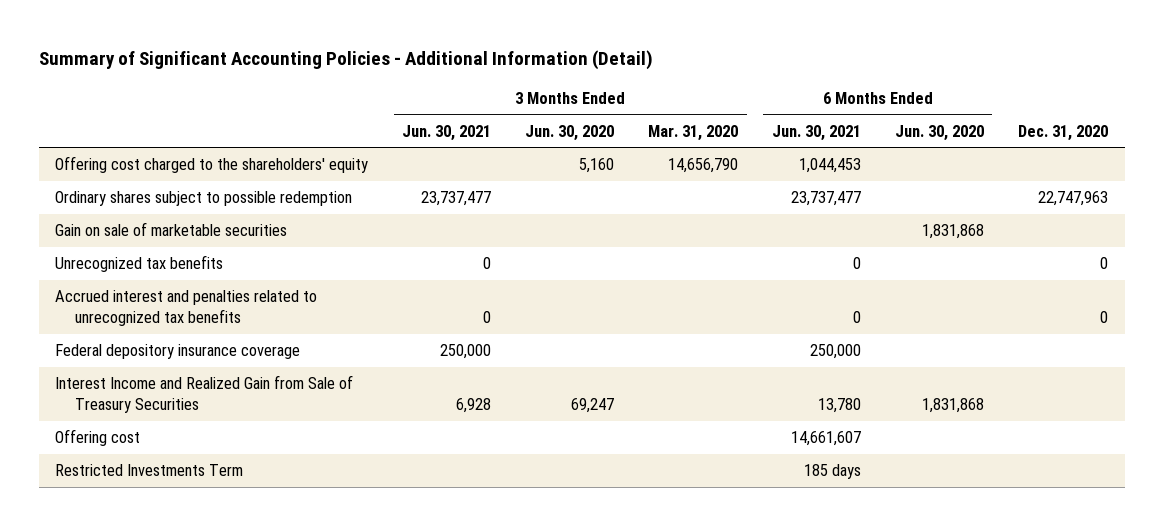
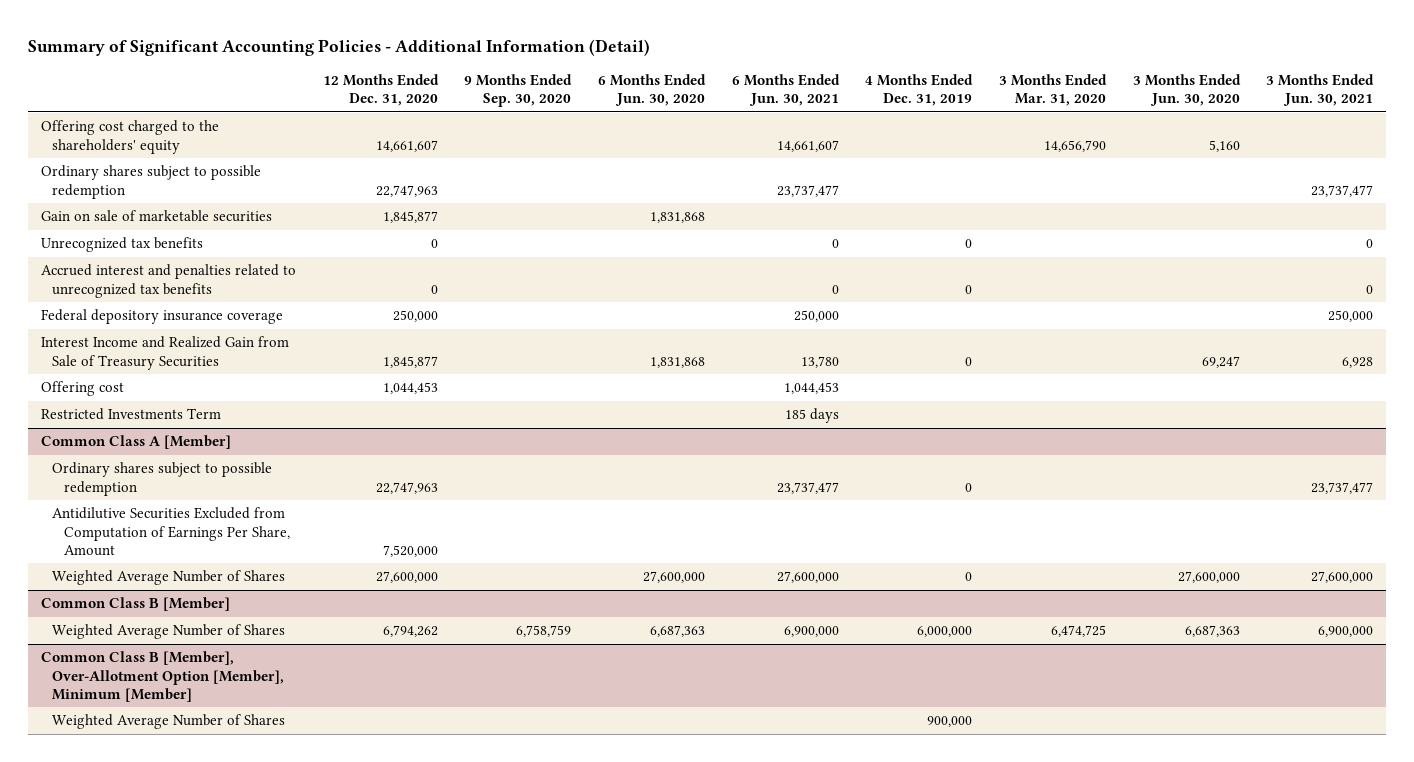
[1017,124,1108,141] Dec. 31, 2020 -> none
none -> [322,74,439,107] 12 Months Ended Dec. 31, 2020
none -> [464,74,573,108] 9 Months Ended Sep. 30, 2020
none -> [865,74,974,107] 4 Months Ended Dec. 31, 2019
[798,158,861,174] 1,044,453 -> [776,139,839,152] 14,661,607
[790,431,861,447] 14,661,607 -> [783,382,839,395] 1,044,453
none -> [41,435,232,450] Common Class A [Member]
none -> [52,462,273,496] Ordinary shares subject to possible redemption
none -> [52,507,290,556] Antidilutive Securities Excluded from Computation of Earnings Per Share, Amount
none -> [52,570,286,586] Weighted Average Number of Shares
none -> [41,597,231,612] Common Class B [Member]
none -> [52,624,286,640] Weighted Average Number of Shares
none -> [41,651,285,702] Common Class B [Member], Over-Allotment Option [Member], Minimum [Member]
none -> [52,714,286,730] Weighted Average Number of Shares

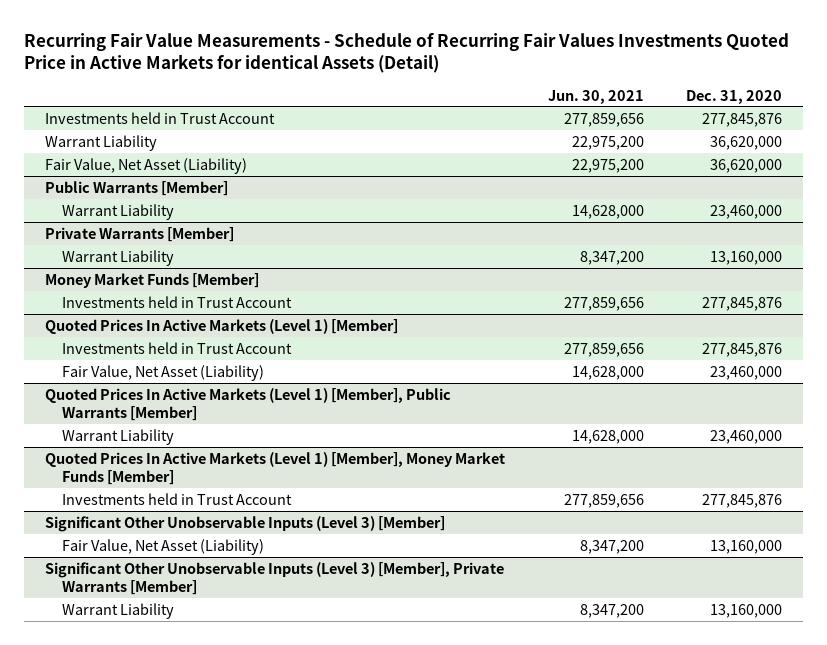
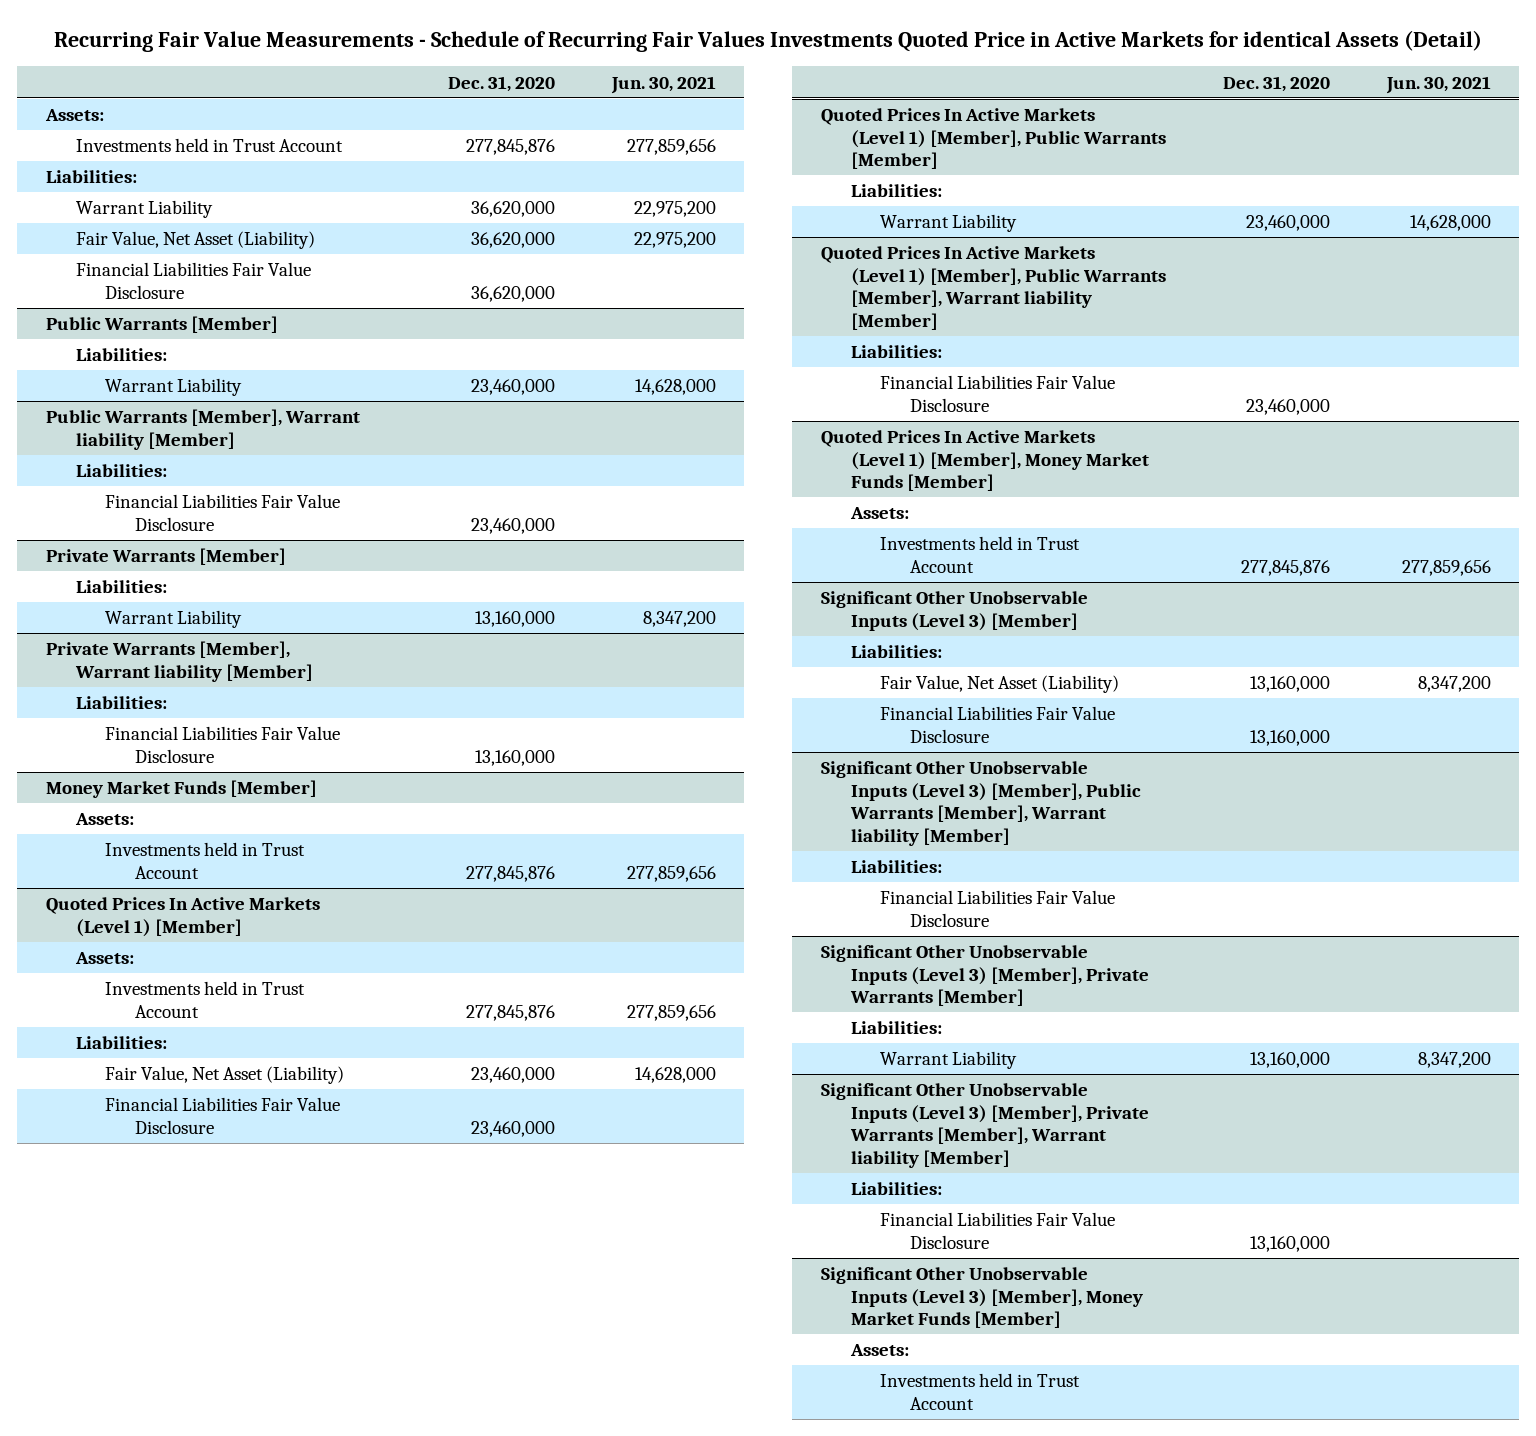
none -> [44,109,104,122] Assets:
none -> [45,170,137,184] Liabilities:
none -> [75,262,311,299] Financial Liabilities Fair Value Disclosure
none -> [75,348,167,362] Liabilities:
none -> [45,409,360,450] Public Warrants [Member], Warrant liability [Member]
none -> [75,464,167,478] Liabilities:
none -> [105,494,341,531] Financial Liabilities Fair Value Disclosure
none -> [75,580,167,594] Liabilities:
none -> [45,641,313,682] Private Warrants [Member], Warrant liability [Member]
none -> [75,696,167,710] Liabilities:
none -> [105,726,341,763] Financial Liabilities Fair Value Disclosure
none -> [74,813,134,826] Assets:
none -> [74,952,134,965] Assets:
none -> [75,1036,167,1050] Liabilities:
none -> [105,1097,341,1134] Financial Liabilities Fair Value Disclosure
none -> [850,184,942,198] Liabilities:
none -> [820,246,1166,330] Quoted Prices In Active Markets (Level 1) [Member], Public Warrants [Member], Warrant liability [Member]
none -> [850,345,942,359] Liabilities:
none -> [880,375,1116,412] Financial Liabilities Fair Value Disclosure
none -> [849,507,909,520] Assets:
none -> [850,645,942,659] Liabilities:
none -> [880,706,1116,743] Financial Liabilities Fair Value Disclosure
none -> [820,761,1141,846] Significant Other Unobservable Inputs (Level 3) [Member], Public Warrants [Member], Warrant liability [Member]
none -> [850,860,942,874] Liabilities:
none -> [880,890,1116,927] Financial Liabilities Fair Value Disclosure
none -> [850,1021,942,1035] Liabilities:
none -> [820,1083,1149,1168] Significant Other Unobservable Inputs (Level 3) [Member], Private Warrants [Member], Warrant liability [Member]
none -> [850,1182,942,1196] Liabilities:
none -> [880,1212,1116,1249] Financial Liabilities Fair Value Disclosure
none -> [820,1267,1143,1329] Significant Other Unobservable Inputs (Level 3) [Member], Money Market Funds [Member]
none -> [849,1344,909,1357] Assets:
none -> [880,1373,1081,1410] Investments held in Trust Account

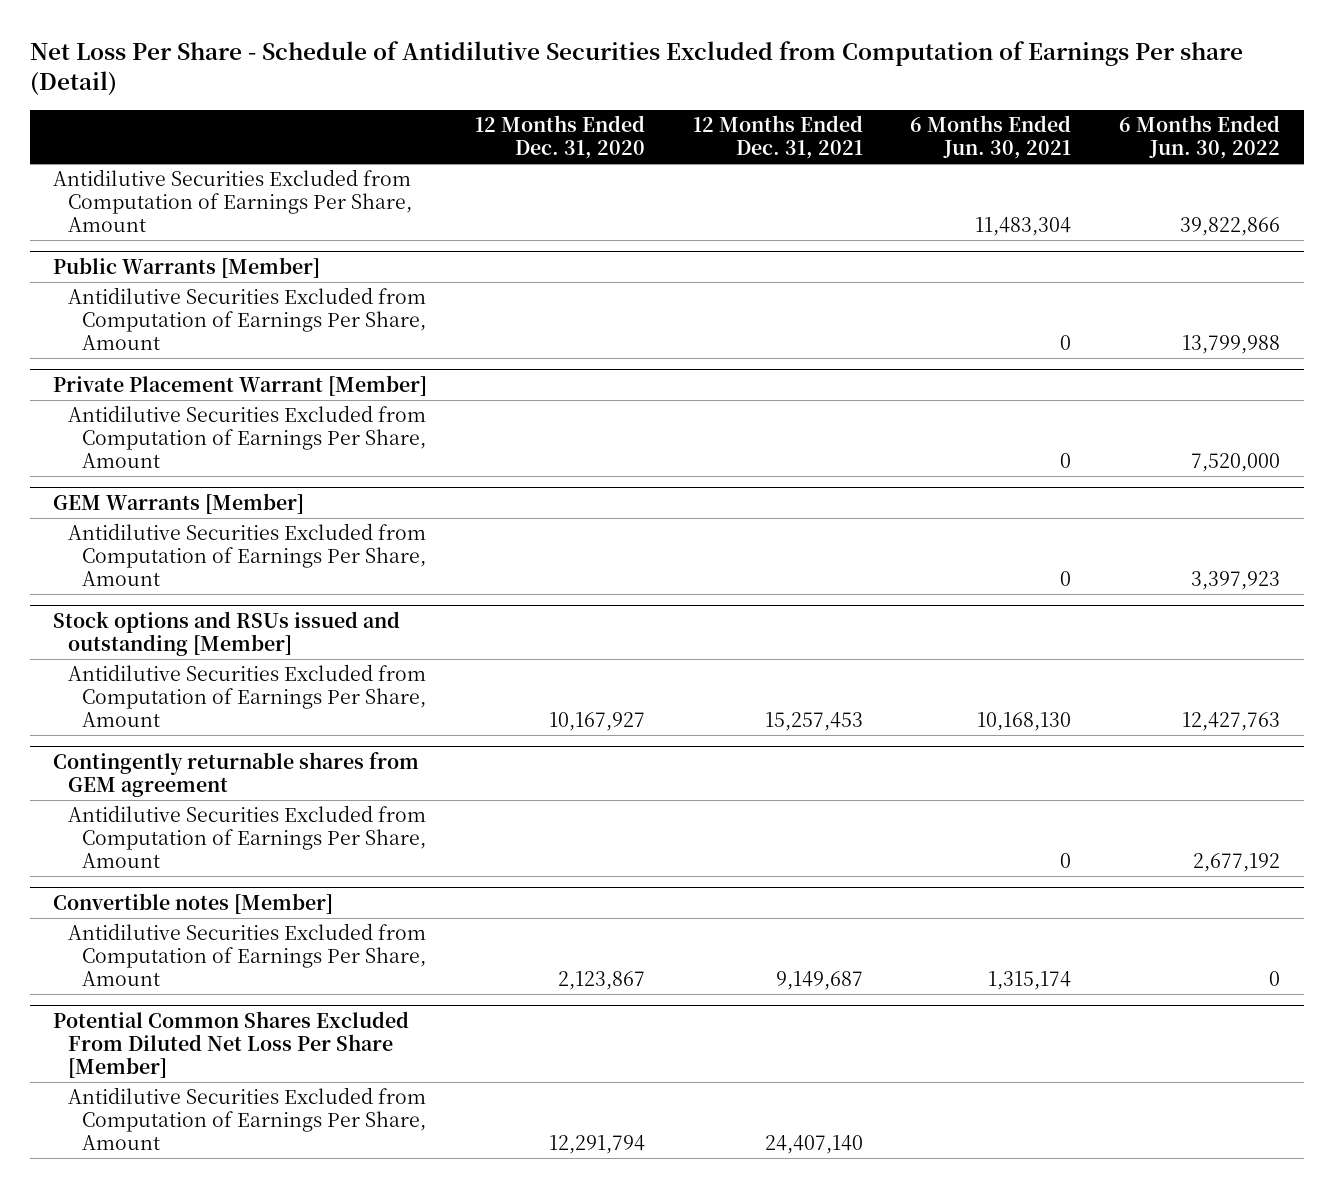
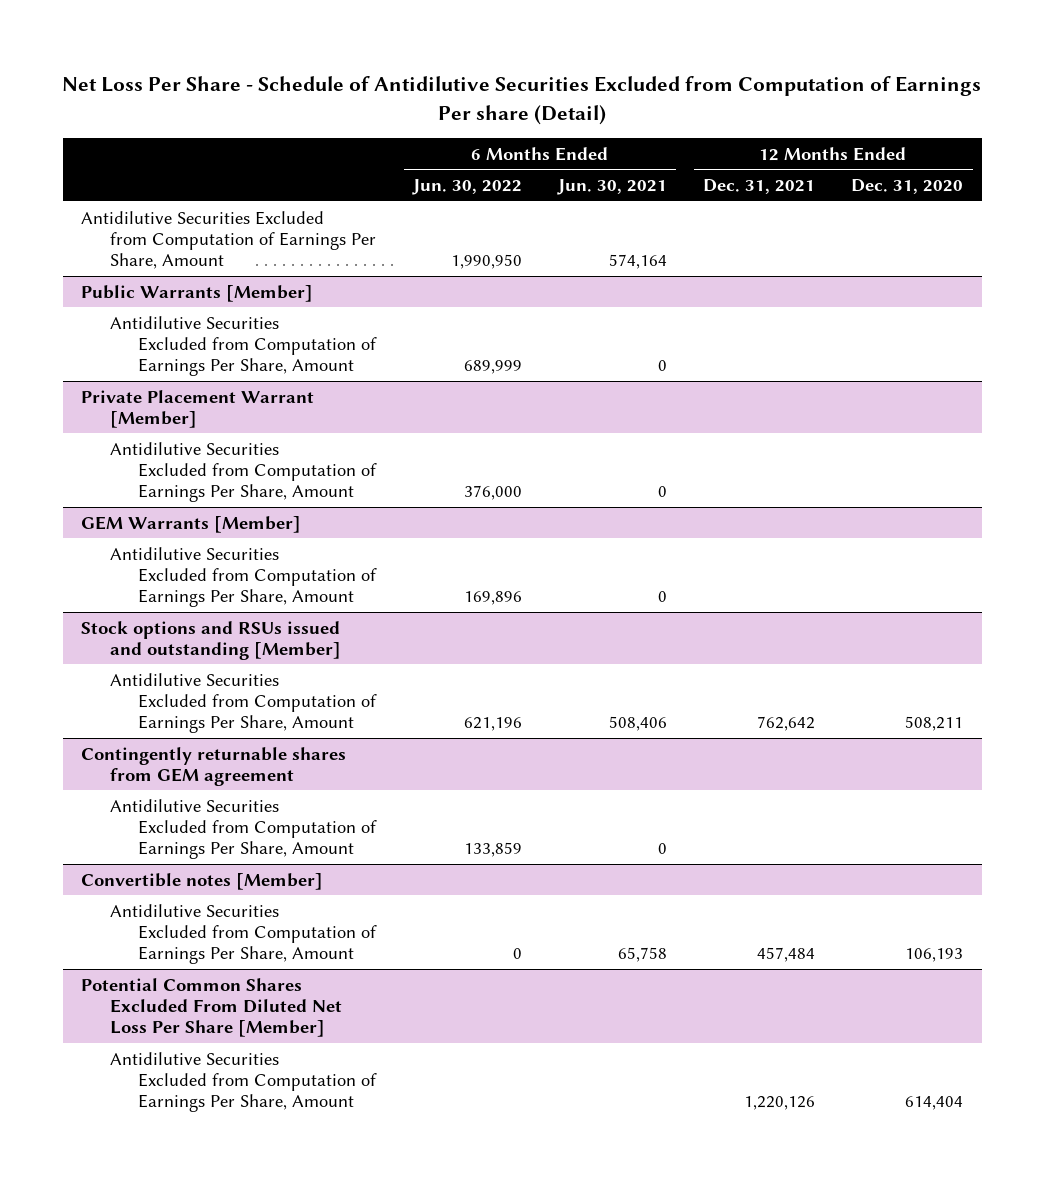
[975,217,1072,237] 11,483,304 -> [608,253,667,269] 574,164
[1180,217,1281,237] 39,822,866 -> [450,253,522,269] 1,990,950
[1182,335,1281,355] 13,799,988 -> [463,359,522,374] 689,999
[1191,453,1281,473] 7,520,000 -> [463,484,522,500] 376,000
[1191,571,1281,591] 3,397,923 -> [463,590,522,605] 169,896
[549,712,646,732] 10,167,927 -> [905,715,964,731] 508,211
[764,712,863,732] 15,257,453 -> [757,715,816,731] 762,642
[977,712,1072,732] 10,168,130 -> [608,715,667,731] 508,406
[1182,712,1281,732] 12,427,763 -> [463,716,522,731] 621,196
[1193,853,1281,873] 2,677,192 -> [463,841,522,857] 133,859
[558,971,646,991] 2,123,867 -> [905,947,964,962] 106,193
[775,971,863,991] 9,149,687 -> [757,946,816,962] 457,484
[988,971,1072,991] 1,315,174 -> [617,946,667,962] 65,758
[549,1135,646,1155] 12,291,794 -> [905,1095,964,1110] 614,404
[764,1135,863,1155] 24,407,140 -> [744,1095,816,1110] 1,220,126

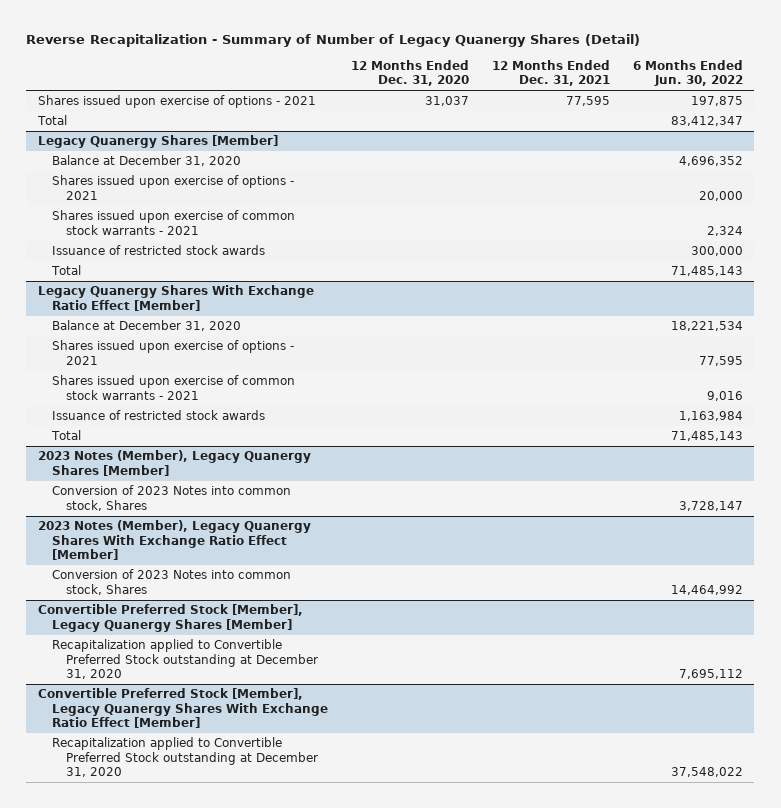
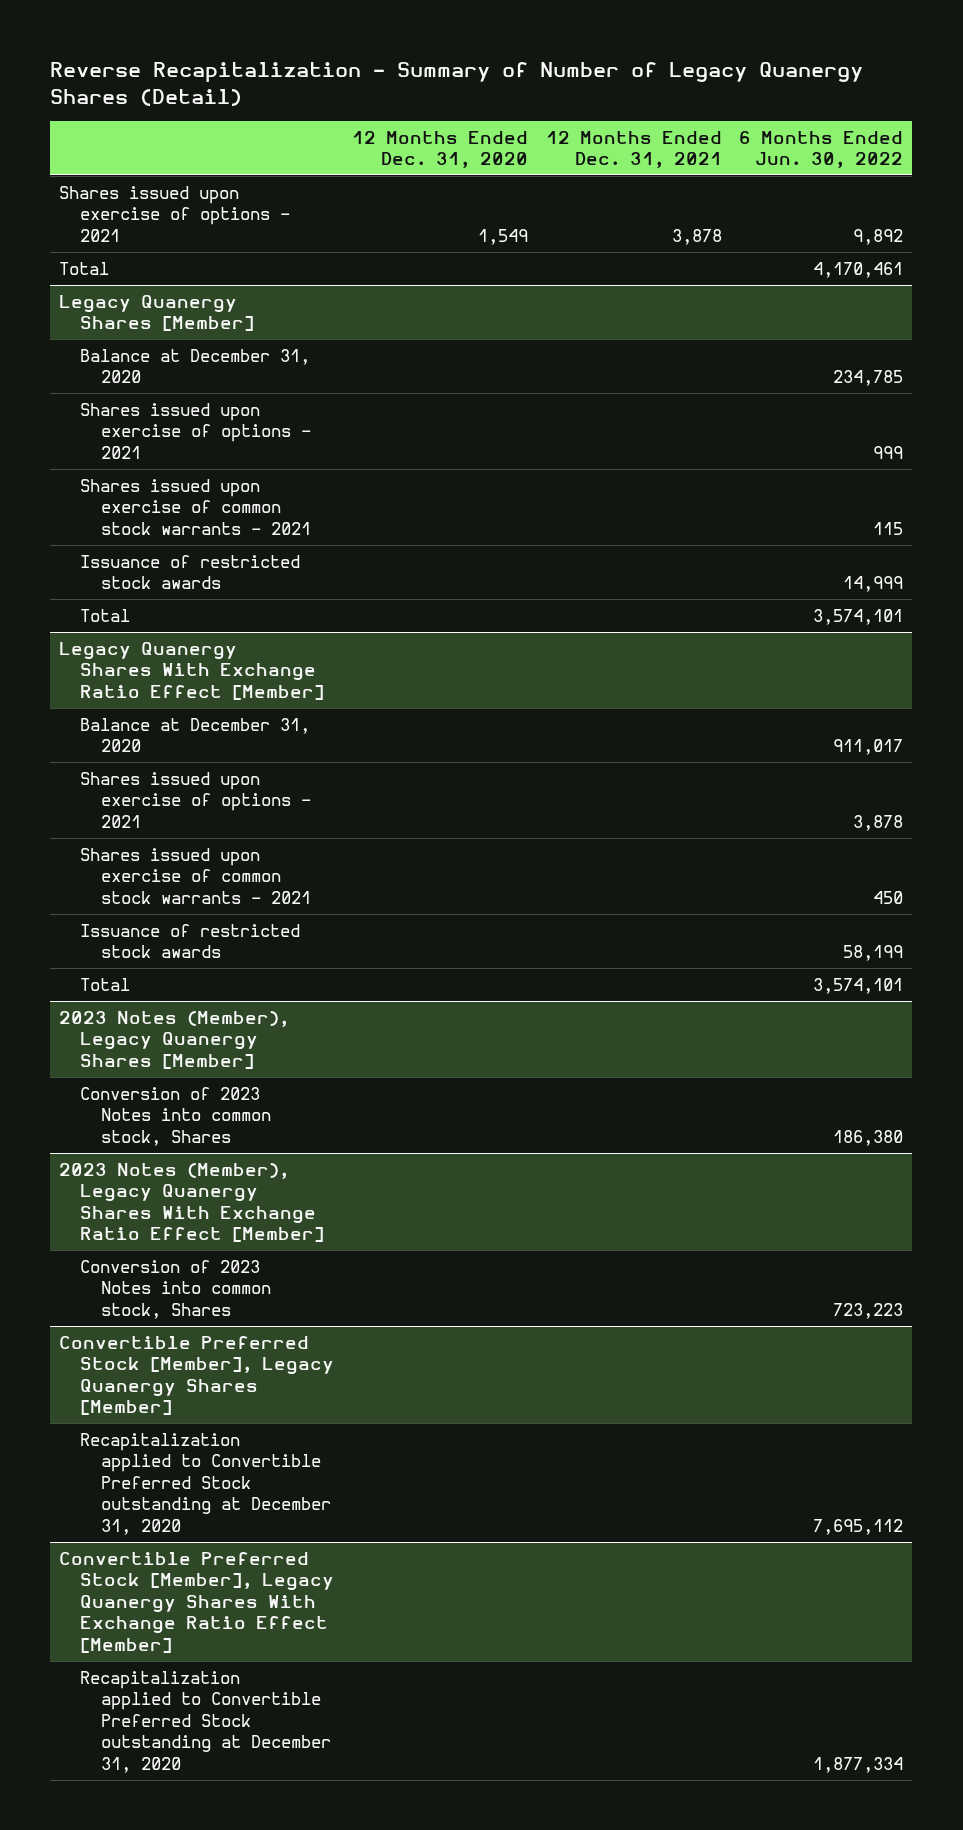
[425,96,470,107] 31,037 -> [477,228,528,245] 1,549
[565,96,610,107] 77,595 -> [671,228,722,245] 3,878
[690,96,743,107] 197,875 -> [853,228,904,245] 9,892
[670,116,743,127] 83,412,347 -> [813,261,904,278] 4,170,461
[678,156,743,167] 4,696,352 -> [833,370,904,387] 234,785
[698,190,743,201] 20,000 -> [873,445,904,459] 999
[706,225,743,236] 2,324 -> [873,521,904,535] 115
[690,246,743,257] 300,000 -> [843,576,904,593] 14,999
[670,266,743,277] 71,485,143 -> [813,608,904,625] 3,574,101
[670,321,743,332] 18,221,534 -> [833,739,904,756] 911,017
[698,355,743,366] 77,595 -> [853,814,904,831] 3,878
[706,390,743,401] 9,016 -> [873,890,904,904] 450
[678,411,743,422] 1,163,984 -> [843,945,904,962] 58,199
[670,431,743,442] 71,485,143 -> [813,977,904,994] 3,574,101
[678,500,743,511] 3,728,147 -> [833,1129,904,1146] 186,380
[670,584,743,595] 14,464,992 -> [833,1302,904,1319] 723,223
[670,767,743,778] 37,548,022 -> [813,1756,904,1773] 1,877,334

